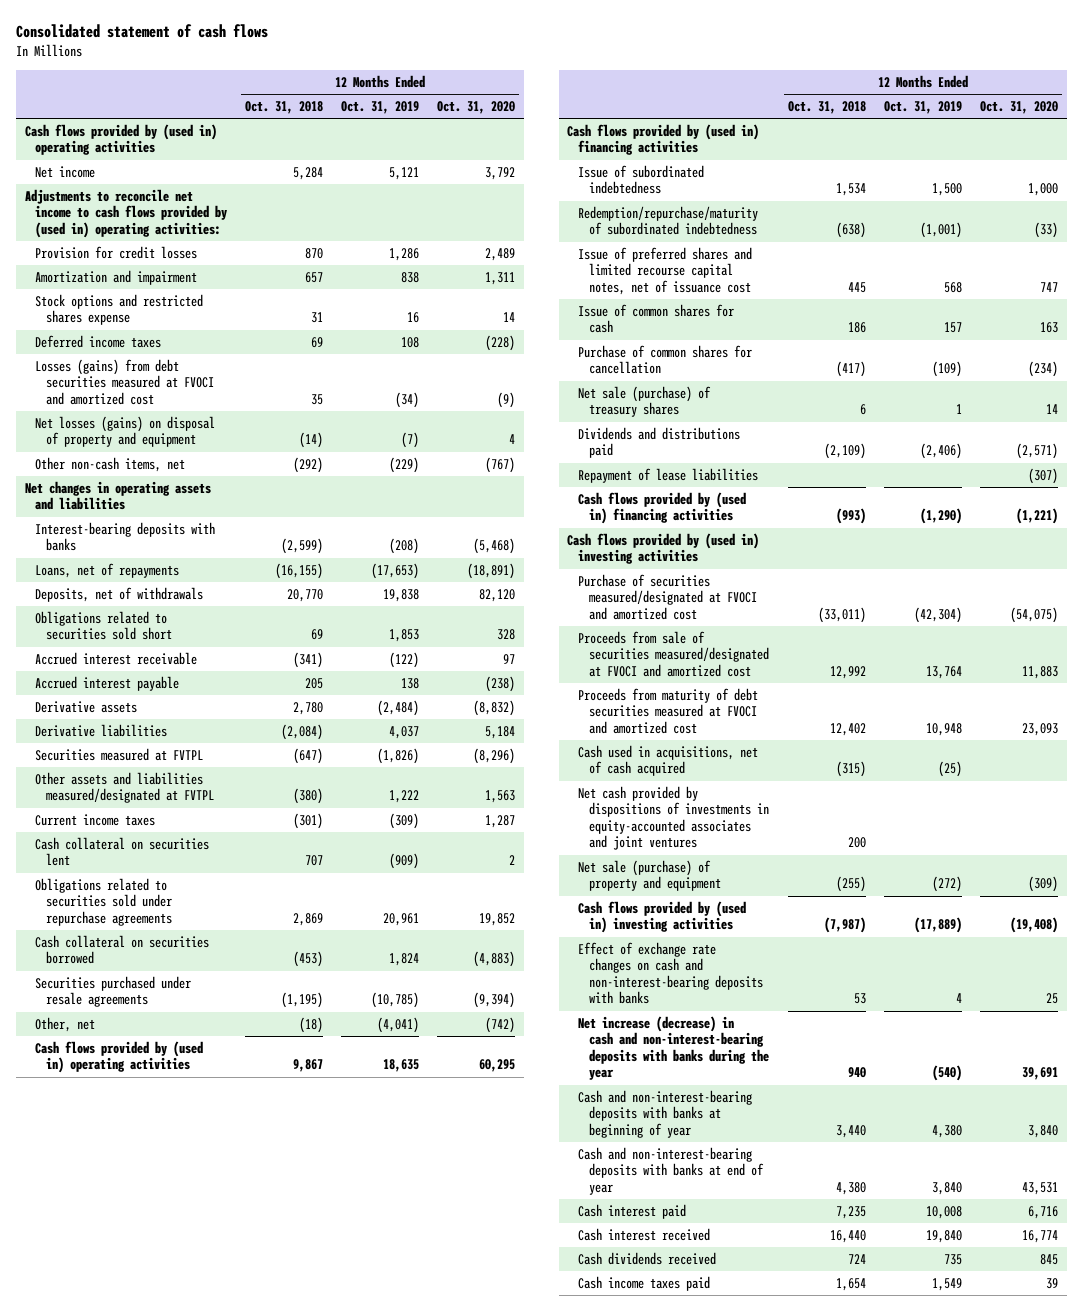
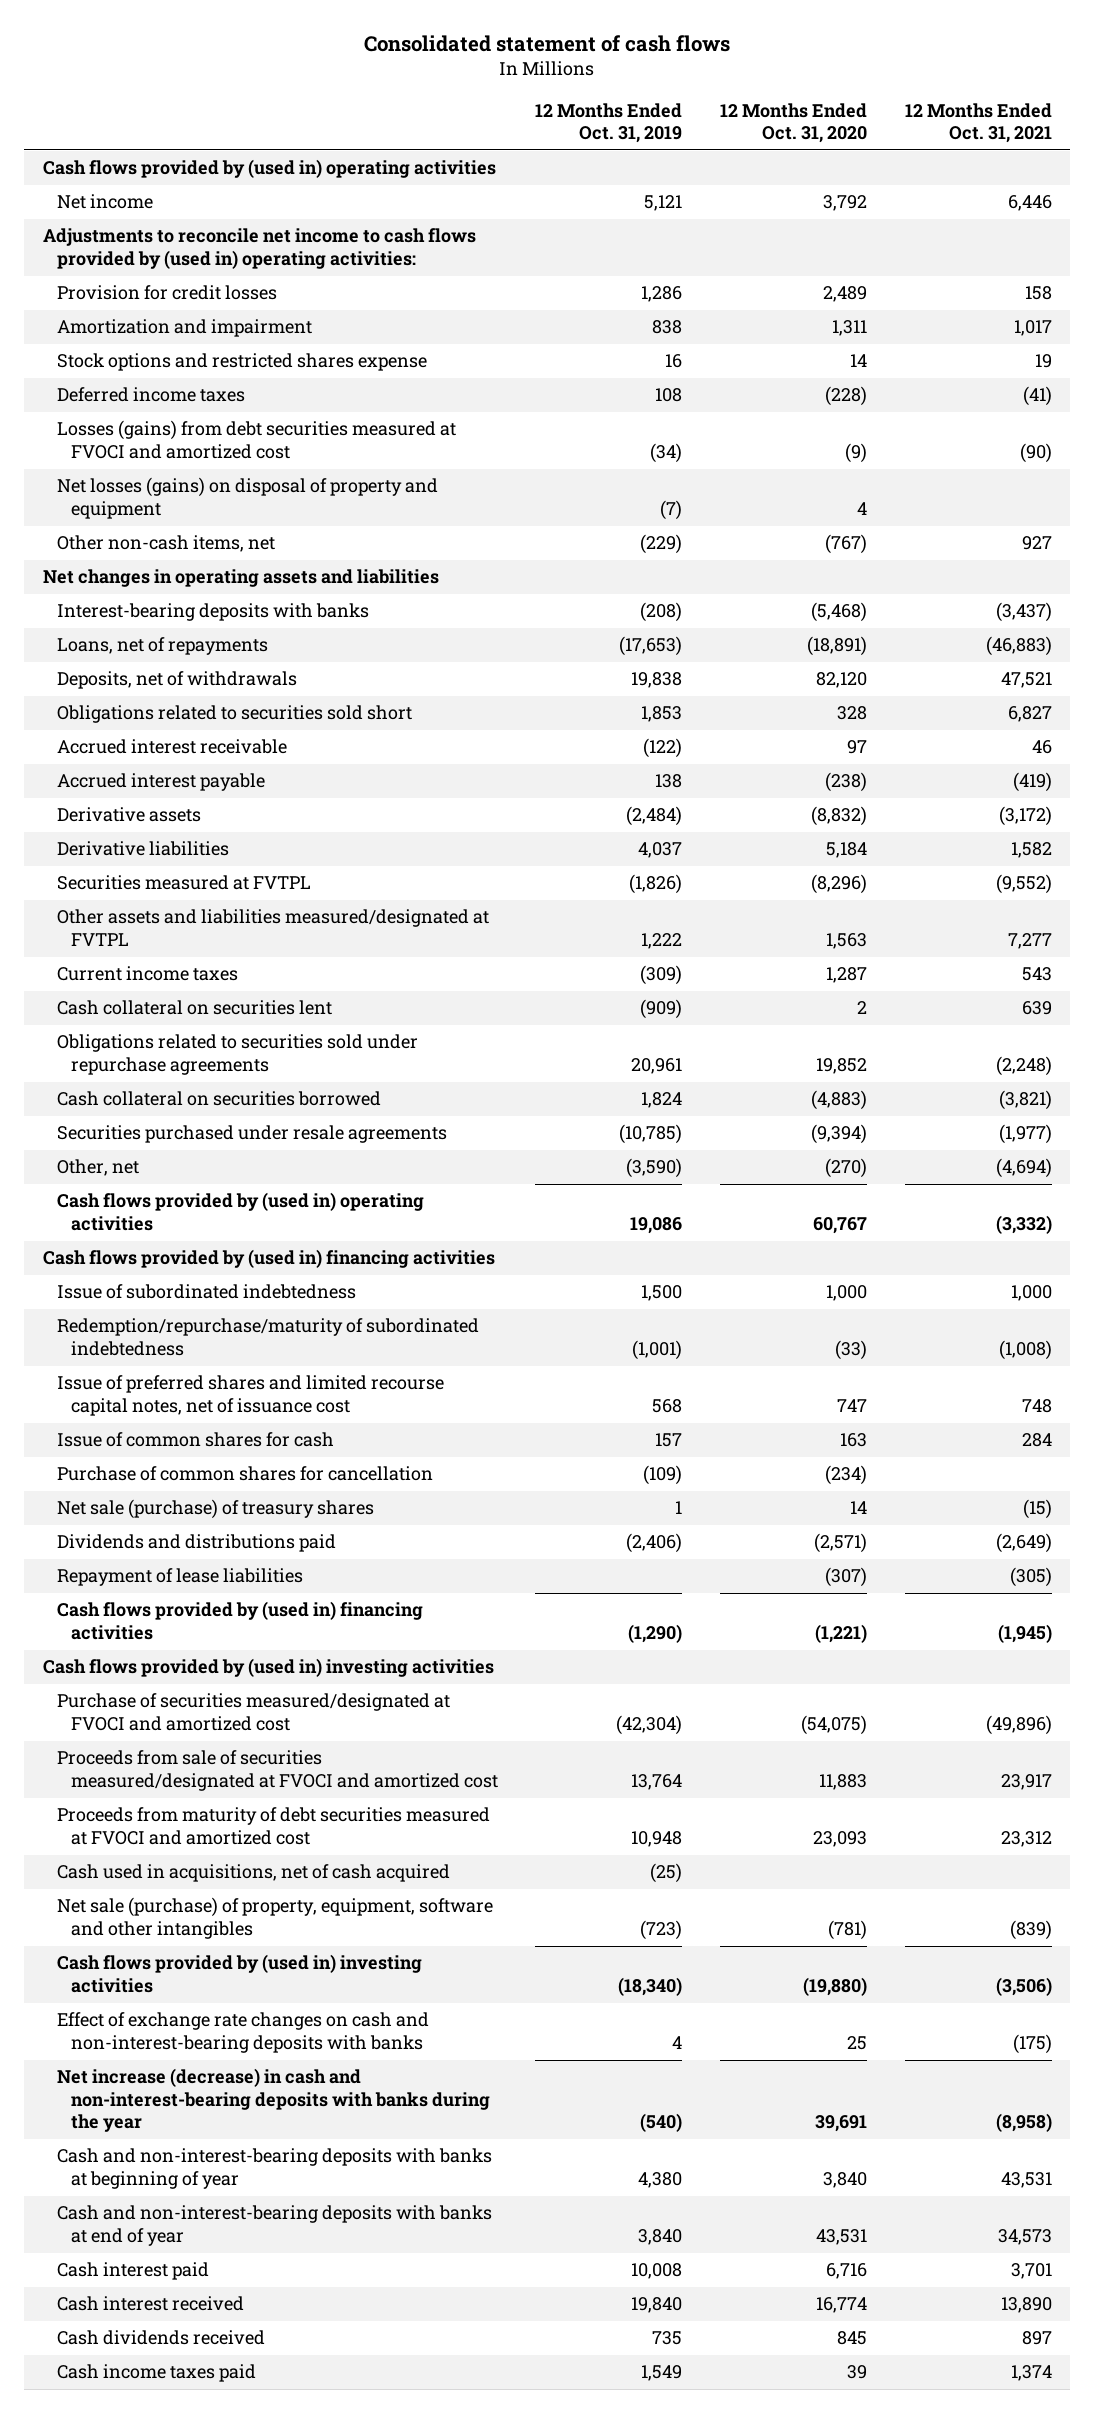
[245,101,324,115] Oct. 31, 2018 -> none
none -> [904,102,1052,144] 12 Months Ended Oct. 31, 2021
[376,1016,419,1033] (4,041) -> [626,1158,683,1179] (3,590)
[484,1016,515,1033] (742) -> [824,1158,867,1179] (270)
[382,1059,419,1073] 18,635 -> [630,1216,683,1234] 19,086
[478,1059,515,1073] 60,295 -> [812,1216,867,1234] 60,767
[578,785,770,851] Net cash provided by dispositions of investments in equity-accounted associates and joint ventures -> none
[578,859,722,892] Net sale (purchase) of property and equipment -> [56,1897,493,1939] Net sale (purchase) of property, equipment, software and other intangibles
[931,876,962,893] (272) -> [640,1919,683,1940] (723)
[1027,876,1058,893] (309) -> [827,1919,867,1940] (781)
[913,917,962,934] (17,889) -> [618,1976,683,1996] (18,340)
[1009,917,1058,934] (19,408) -> [802,1976,867,1996] (19,880)

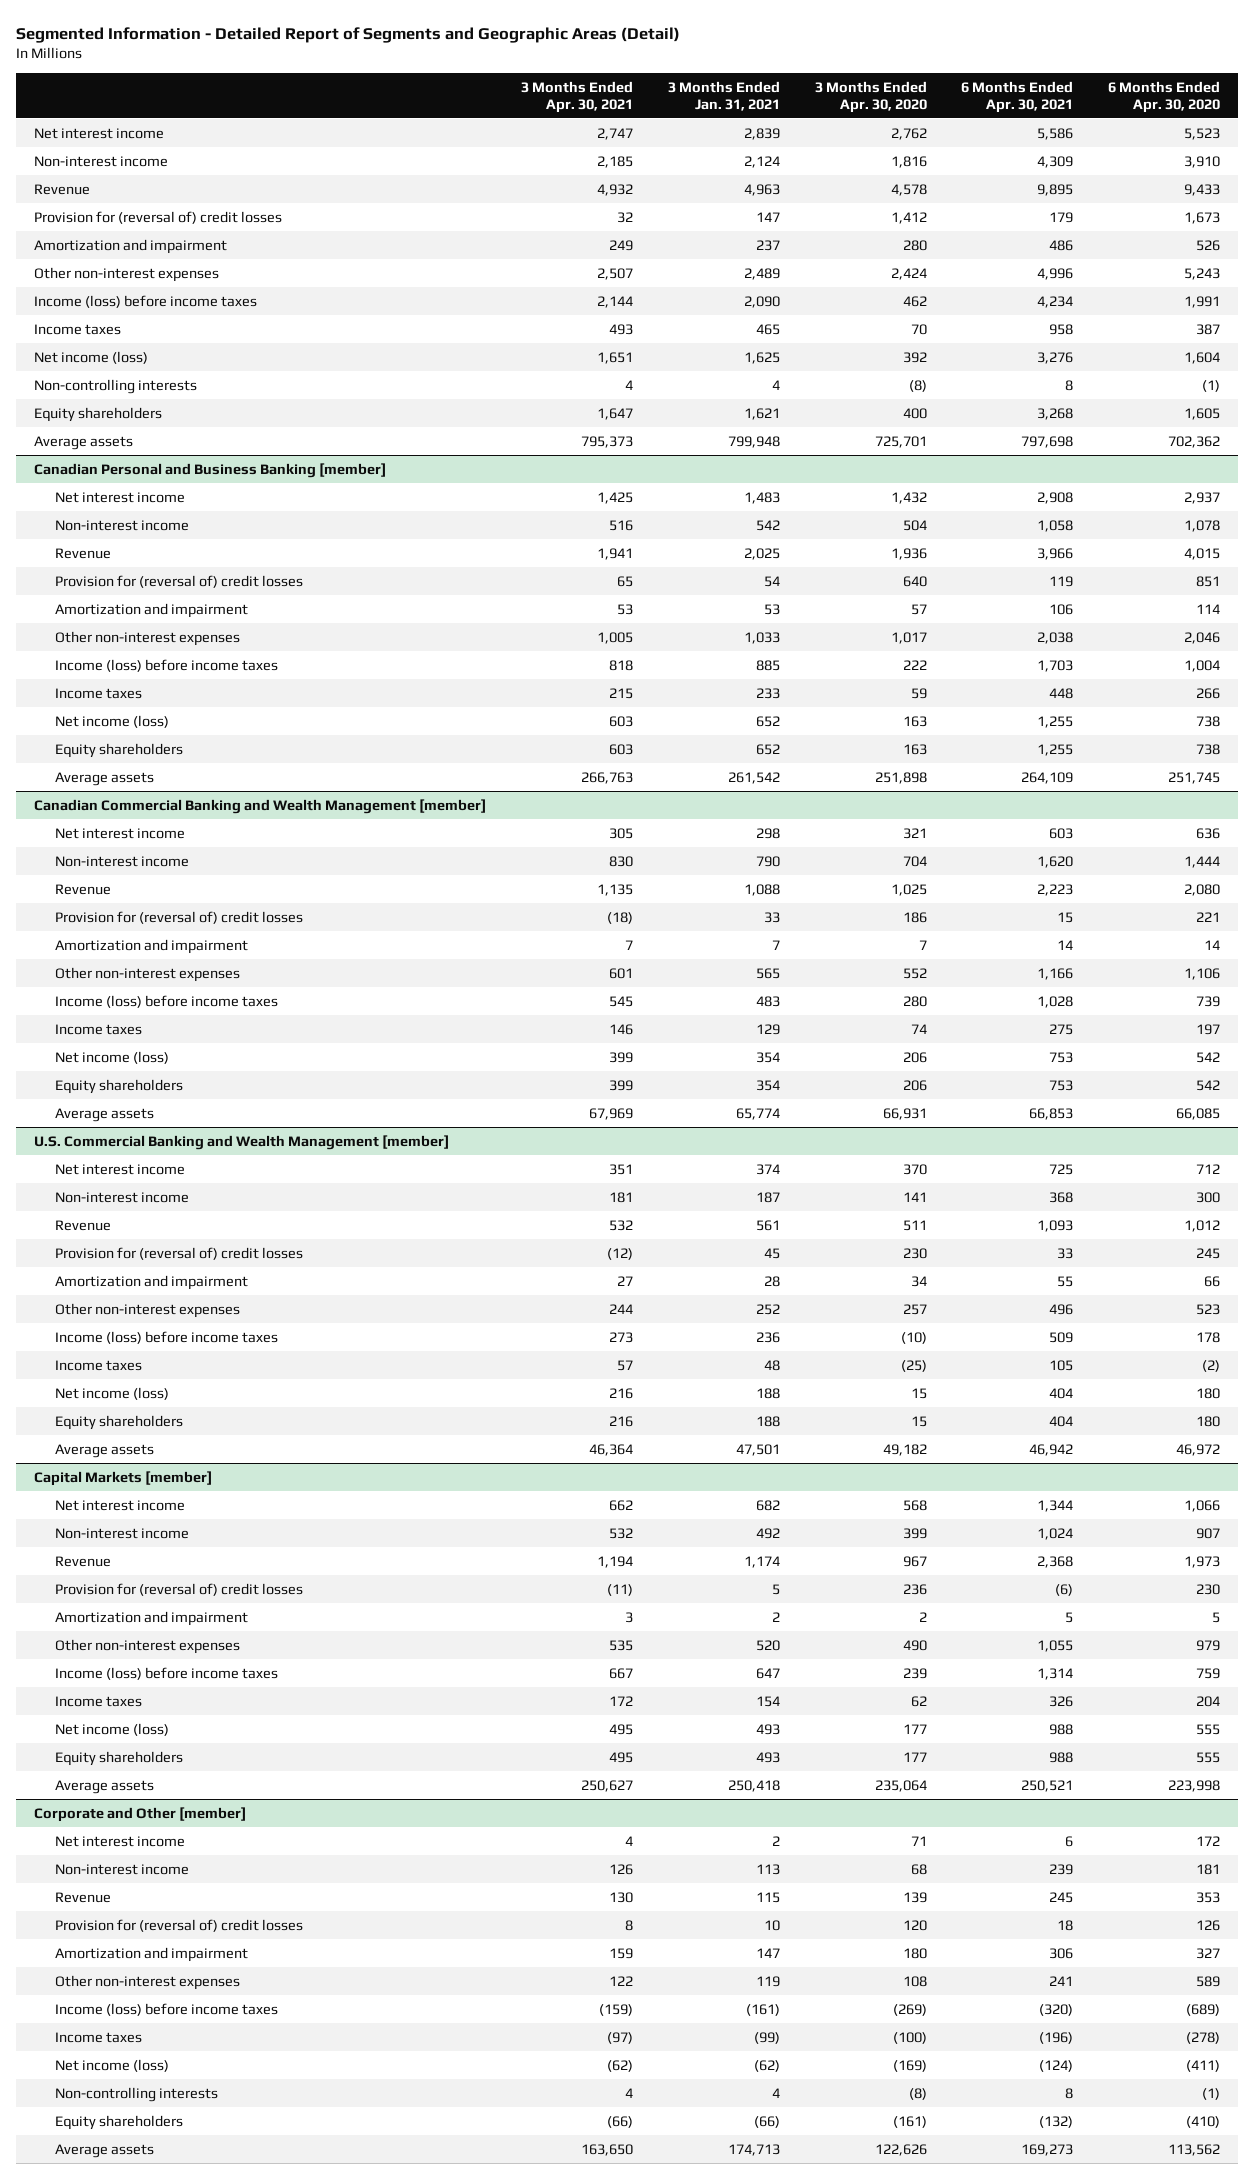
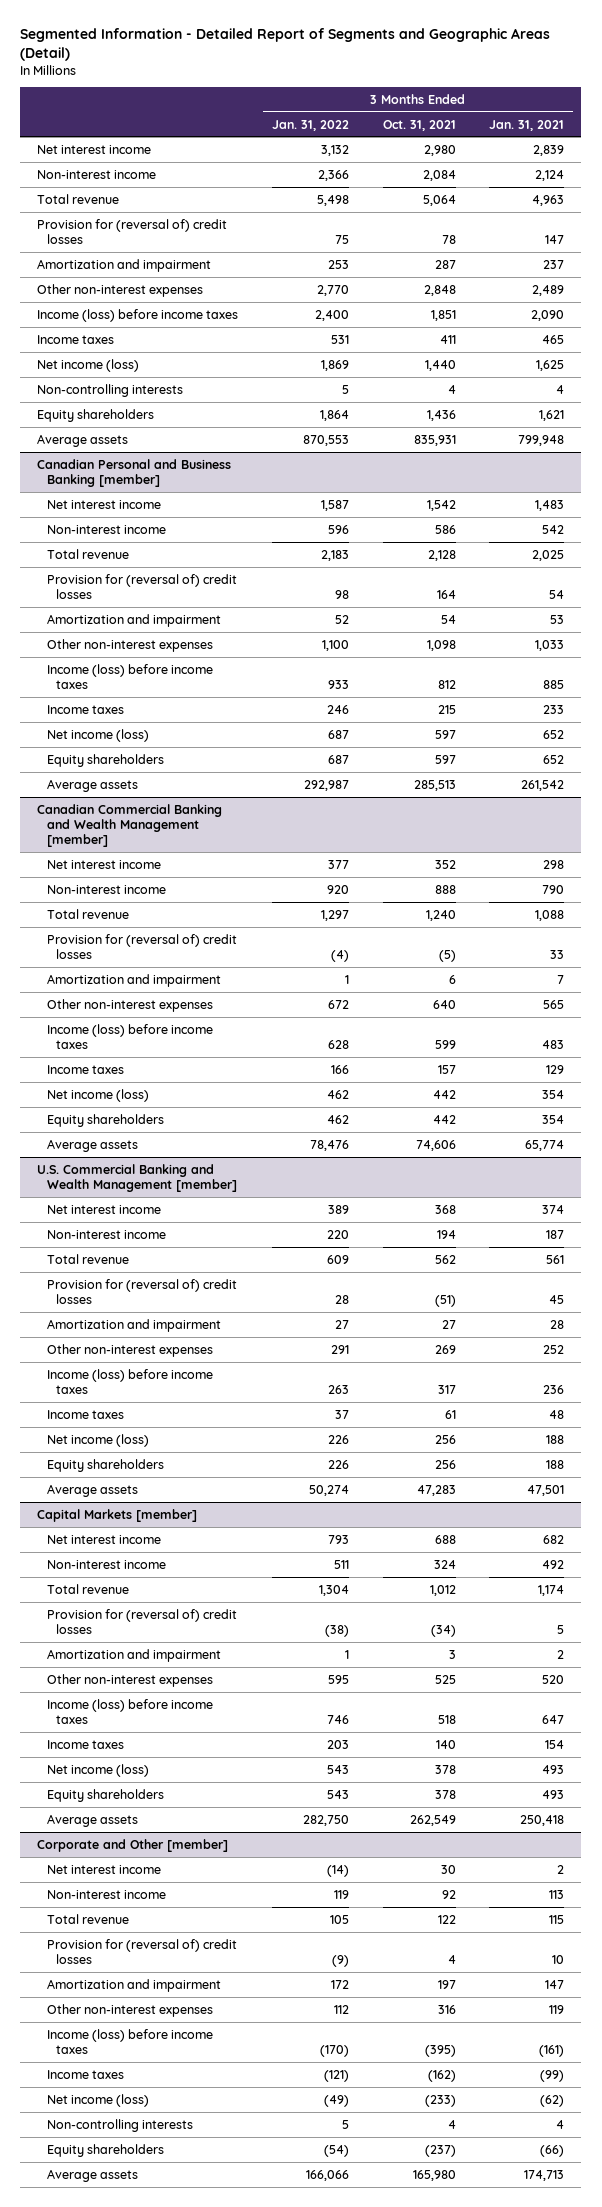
[520,80,633,113] 3 Months Ended Apr. 30, 2021 -> none
[814,80,927,113] 3 Months Ended Apr. 30, 2020 -> none
[961,80,1074,113] 6 Months Ended Apr. 30, 2021 -> none
[1108,80,1221,113] 6 Months Ended Apr. 30, 2020 -> none
none -> [271,119,349,131] Jan. 31, 2022
none -> [382,119,456,131] Oct. 31, 2021
[33,183,90,195] Revenue -> [37,193,120,204] Total revenue
[55,547,112,559] Revenue -> [46,548,129,559] Total revenue
[55,883,112,895] Revenue -> [46,908,129,919] Total revenue
[55,1219,112,1231] Revenue -> [46,1253,129,1264] Total revenue
[55,1555,112,1567] Revenue -> [46,1583,129,1594] Total revenue
[55,1891,112,1903] Revenue -> [46,1913,129,1924] Total revenue

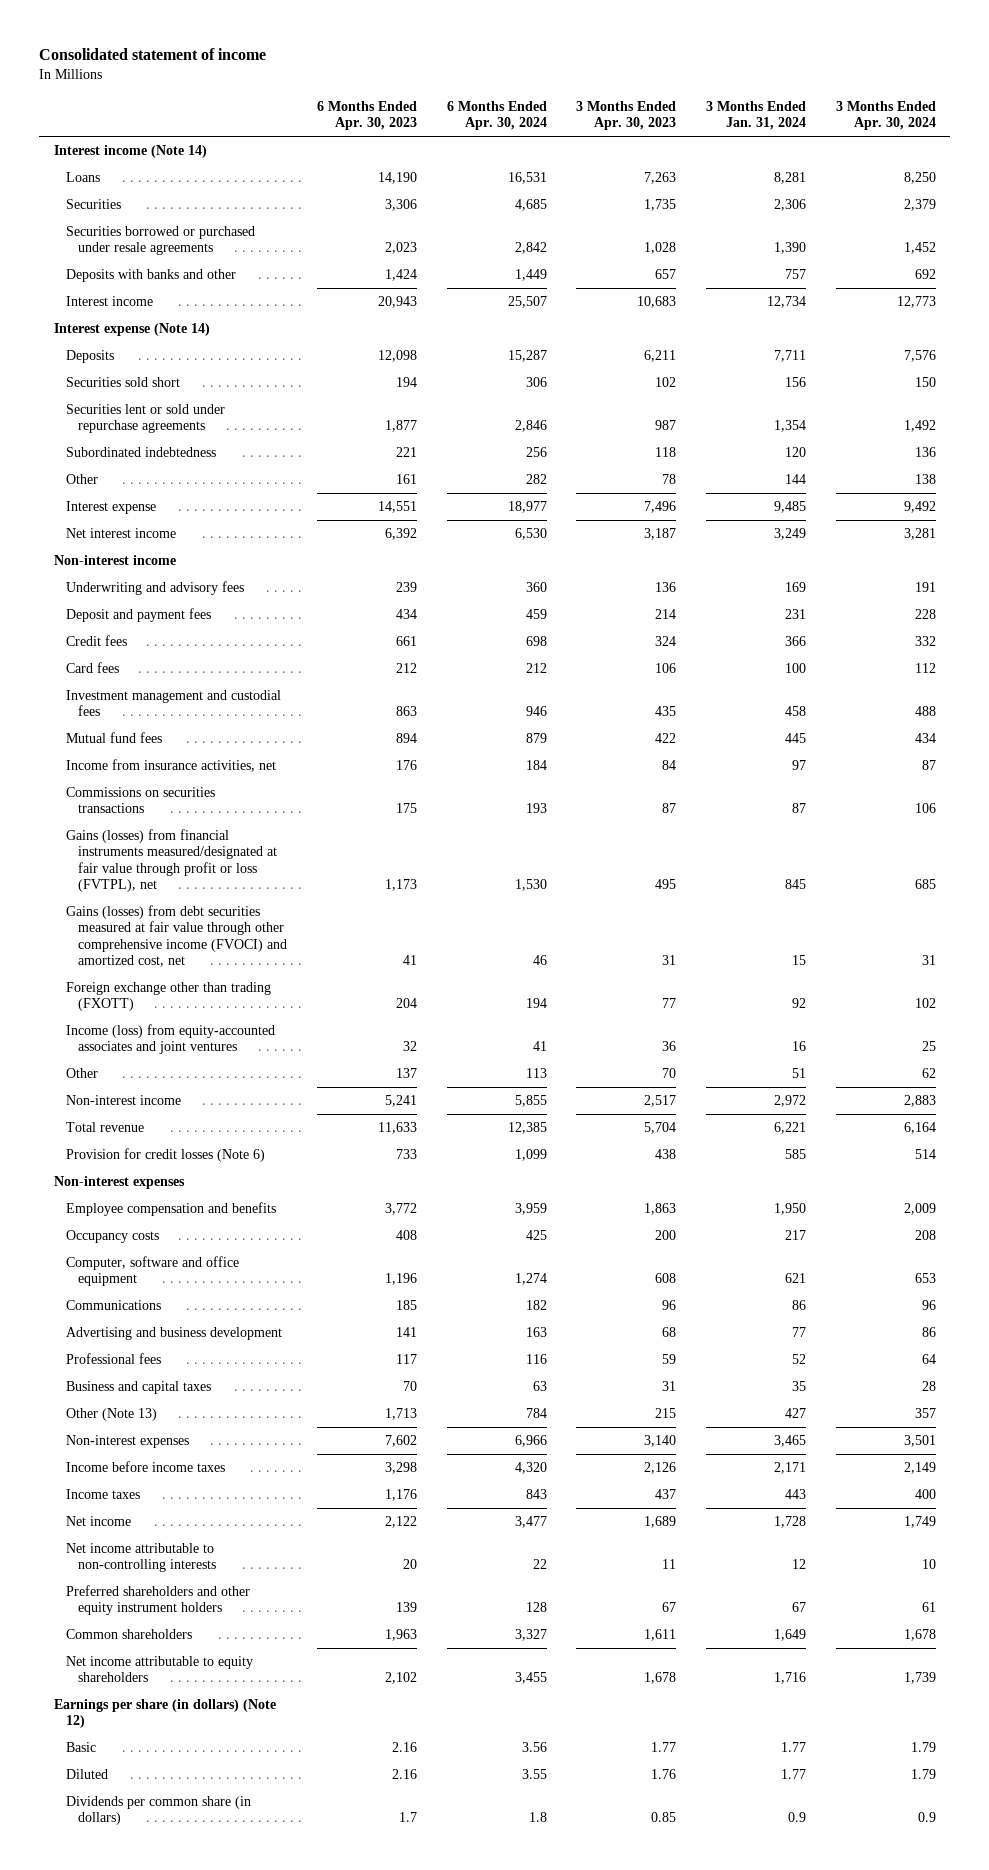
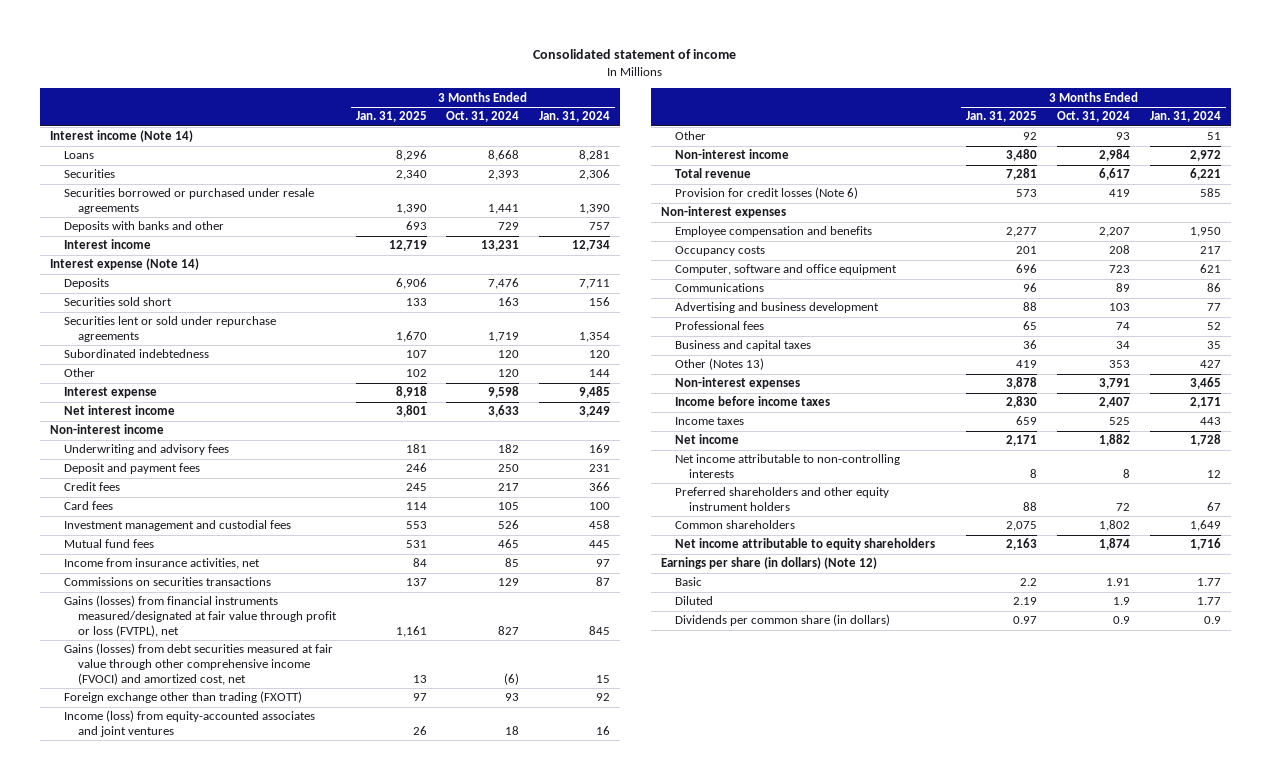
[317,100,418,131] 6 Months Ended Apr. 30, 2023 -> none
[446,100,547,131] 6 Months Ended Apr. 30, 2024 -> none
[576,100,677,131] 3 Months Ended Apr. 30, 2023 -> none
[835,100,936,131] 3 Months Ended Apr. 30, 2024 -> none
none -> [355,111,427,123] Jan. 31, 2025
none -> [446,111,520,123] Oct. 31, 2024
[66,1407,158,1421] Other (Note 13) -> [674,358,764,371] Other (Notes 13)

